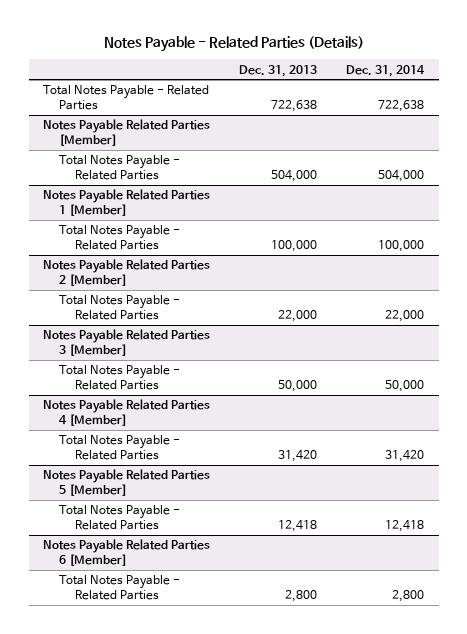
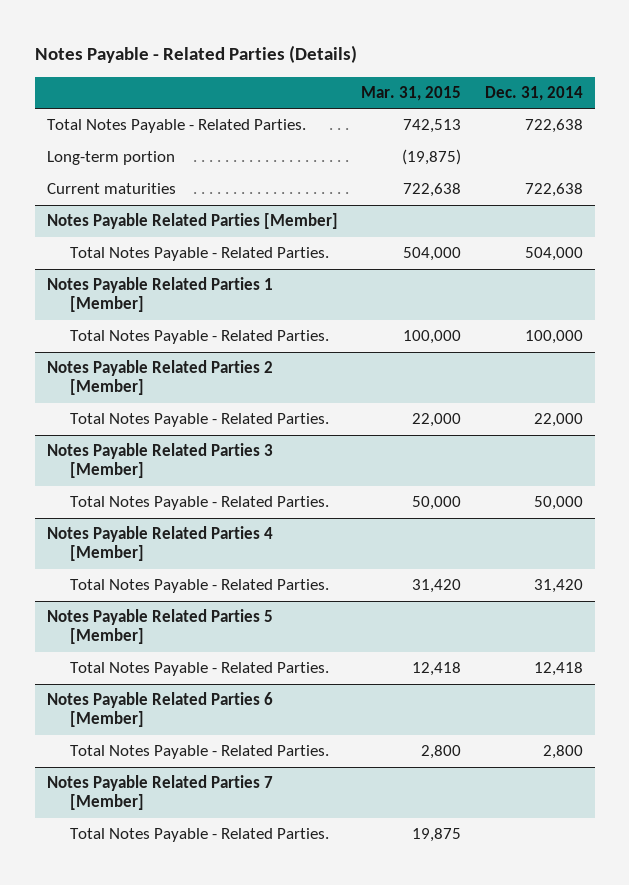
[239,64,318,77] Dec. 31, 2013 -> none
none -> [361,85,462,101] Mar. 31, 2015
none -> [46,119,306,134] Total Notes Payable - Related Parties.
none -> [46,151,175,166] Long-term portion
[43,85,210,111] Total Notes Payable - Related Parties -> [46,183,176,195] Current maturities
[58,155,180,181] Total Notes Payable - Related Parties -> [70,247,330,262] Total Notes Payable - Related Parties.
[58,225,180,251] Total Notes Payable - Related Parties -> [70,330,330,345] Total Notes Payable - Related Parties.
[58,295,180,321] Total Notes Payable - Related Parties -> [70,413,330,428] Total Notes Payable - Related Parties.
[58,365,180,391] Total Notes Payable - Related Parties -> [70,496,330,511] Total Notes Payable - Related Parties.
[58,435,180,461] Total Notes Payable - Related Parties -> [70,579,330,594] Total Notes Payable - Related Parties.
[58,505,180,531] Total Notes Payable - Related Parties -> [70,662,330,677] Total Notes Payable - Related Parties.
[58,575,180,601] Total Notes Payable - Related Parties -> [70,745,330,760] Total Notes Payable - Related Parties.
none -> [46,775,273,811] Notes Payable Related Parties 7 [Member]
none -> [70,828,330,843] Total Notes Payable - Related Parties.

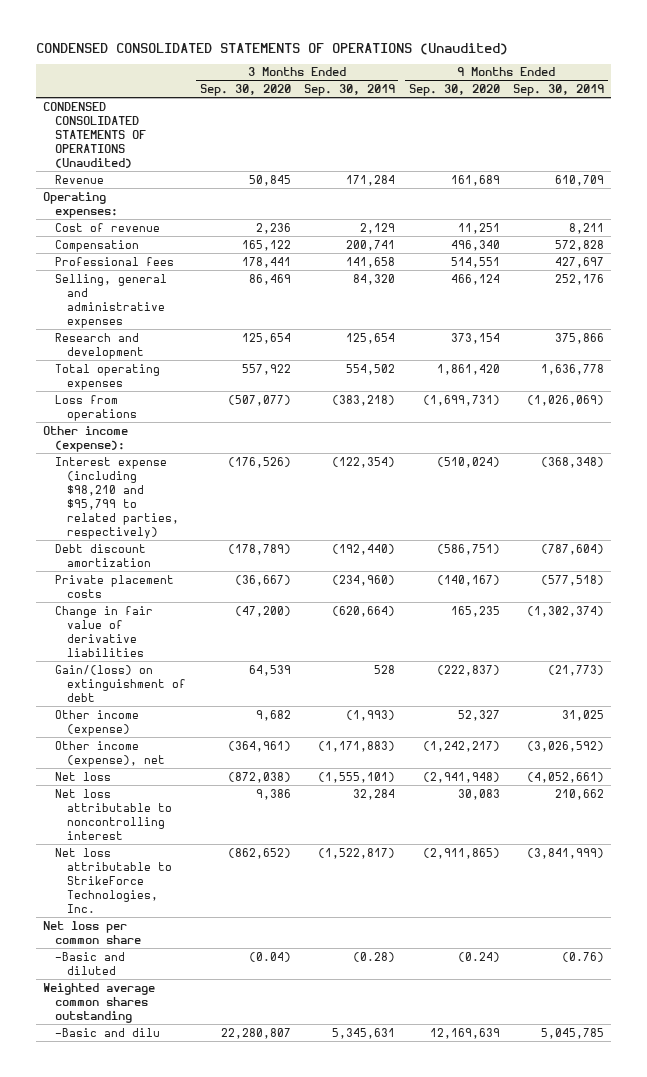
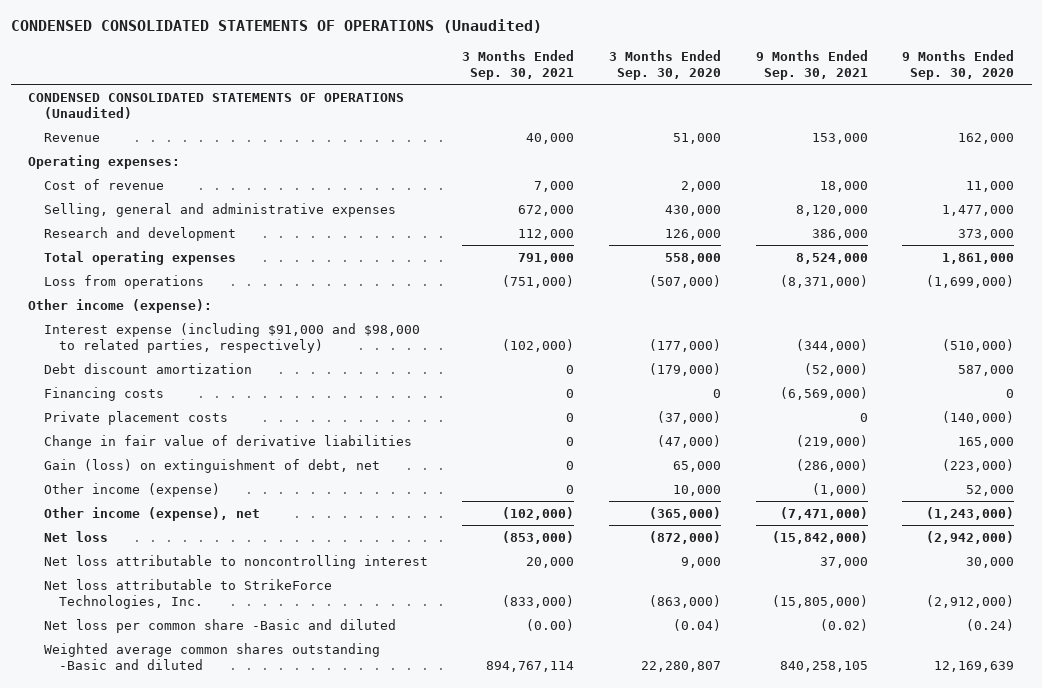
[304,84,396,97] Sep. 30, 2019 -> none
[513,84,605,97] Sep. 30, 2019 -> none
none -> [462,49,575,80] 3 Months Ended Sep. 30, 2021
none -> [755,49,868,80] 9 Months Ended Sep. 30, 2021
[248,174,291,186] 50,845 -> [672,132,721,144] 51,000
[450,174,500,186] 161,689 -> [958,132,1015,144] 162,000
[54,239,139,252] Compensation -> none
[54,256,174,266] Professional fees -> none
[255,222,291,234] 2,236 -> [680,180,721,192] 2,000
[457,222,500,234] 11,251 -> [966,180,1015,192] 11,000
[248,273,291,285] 86,469 -> [664,204,721,216] 430,000
[450,273,500,285] 466,124 -> [942,204,1015,216] 1,477,000
[241,332,291,344] 125,654 -> [664,228,721,240] 126,000
[450,332,500,344] 373,154 -> [958,228,1015,240] 373,000
[241,363,291,375] 557,922 -> [664,252,721,264] 558,000
[436,363,500,375] 1,861,420 -> [942,252,1015,264] 1,861,000
[227,394,291,406] (507,077) -> [648,274,721,288] (507,000)
[422,394,500,406] (1,699,731) -> [926,274,1015,288] (1,699,000)
[42,920,141,944] Net loss per common share -> none
[42,982,155,1023] Weighted average common shares outstanding -> none
[54,456,180,539] Interest expense (including $98,210 and $95,799 to related parties, respectively) -> [43,322,420,353] Interest expense (including $91,000 and $98,000 to related parties, respectively)
[227,456,291,468] (176,526) -> [648,338,721,352] (177,000)
[436,456,500,468] (510,024) -> [942,338,1015,352] (510,000)
[227,543,291,555] (178,789) -> [648,362,721,376] (179,000)
[436,543,500,555] (586,751) -> [958,364,1015,376] 587,000
none -> [43,386,164,401] Financing costs
[234,574,291,586] (36,667) -> [656,410,721,424] (37,000)
[436,574,500,586] (140,167) -> [942,410,1015,424] (140,000)
[234,605,291,617] (47,200) -> [656,434,721,448] (47,000)
[450,605,500,617] 165,235 -> [958,436,1015,448] 165,000
[54,664,187,702] Gain/(loss) on extinguishment of debt -> [43,458,380,473] Gain (loss) on extinguishment of debt, net
[248,664,291,676] 64,539 -> [672,460,721,472] 65,000
[436,664,500,676] (222,837) -> [942,458,1015,472] (223,000)
[255,709,291,721] 9,682 -> [672,484,721,496] 10,000
[457,709,500,721] 52,327 -> [966,484,1015,496] 52,000
[227,740,291,752] (364,961) -> [648,506,721,520] (365,000)
[422,740,500,752] (1,242,217) -> [926,506,1015,520] (1,243,000)
[227,771,291,783] (872,038) -> [648,530,721,544] (872,000)
[422,771,500,783] (2,941,948) -> [926,530,1015,544] (2,942,000)
[255,788,291,800] 9,386 -> [680,556,721,568] 9,000
[457,788,500,800] 30,083 -> [966,556,1015,568] 30,000
[227,847,291,859] (862,652) -> [648,594,721,608] (863,000)
[422,847,500,859] (2,911,865) -> [926,594,1015,608] (2,912,000)
[54,951,125,975] -Basic and diluted -> [43,618,396,633] Net loss per common share -Basic and diluted
[54,1027,160,1037] -Basic and dilu -> [43,642,380,670] Weighted average common shares outstanding -Basic and diluted

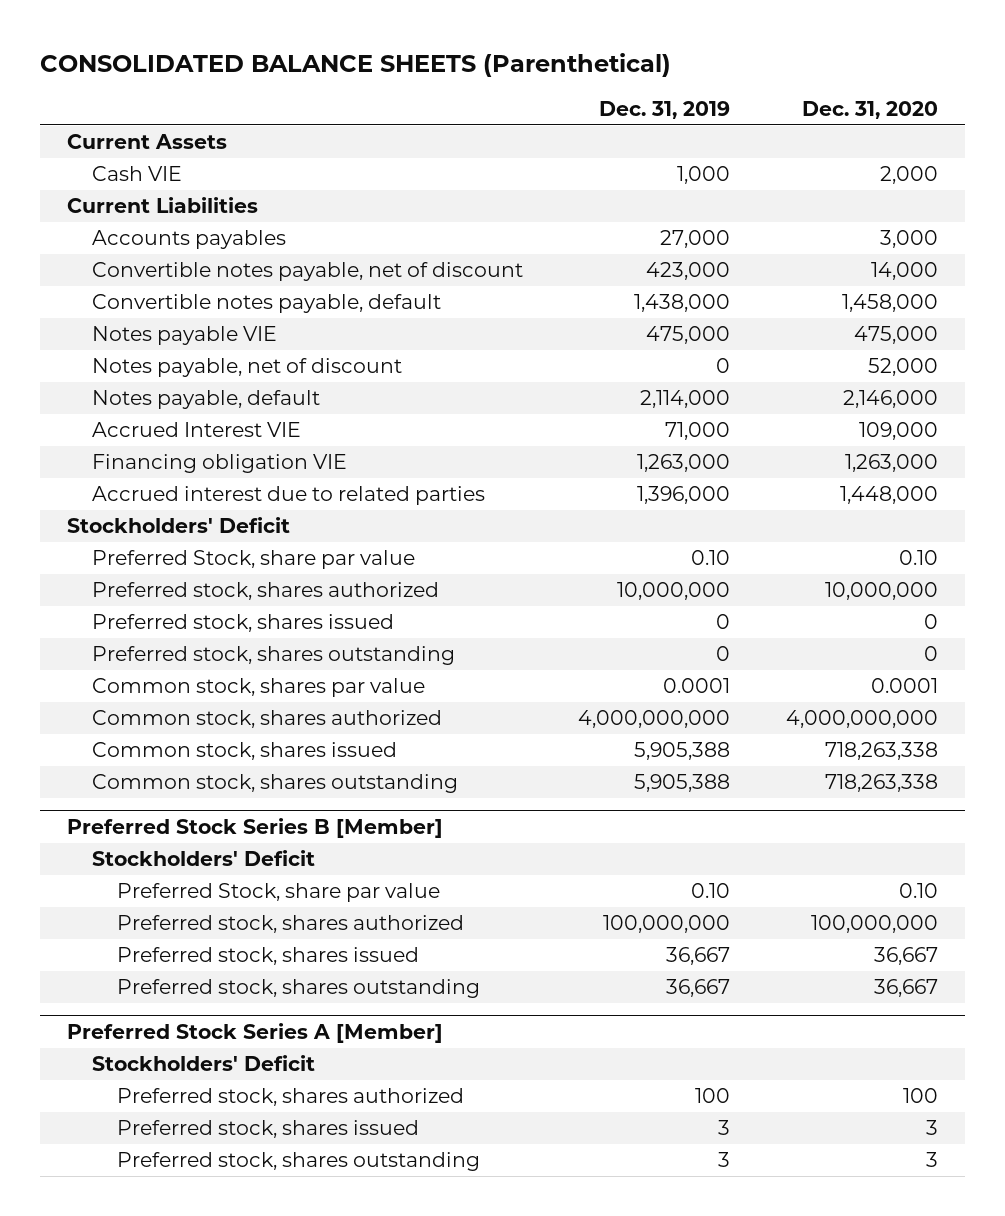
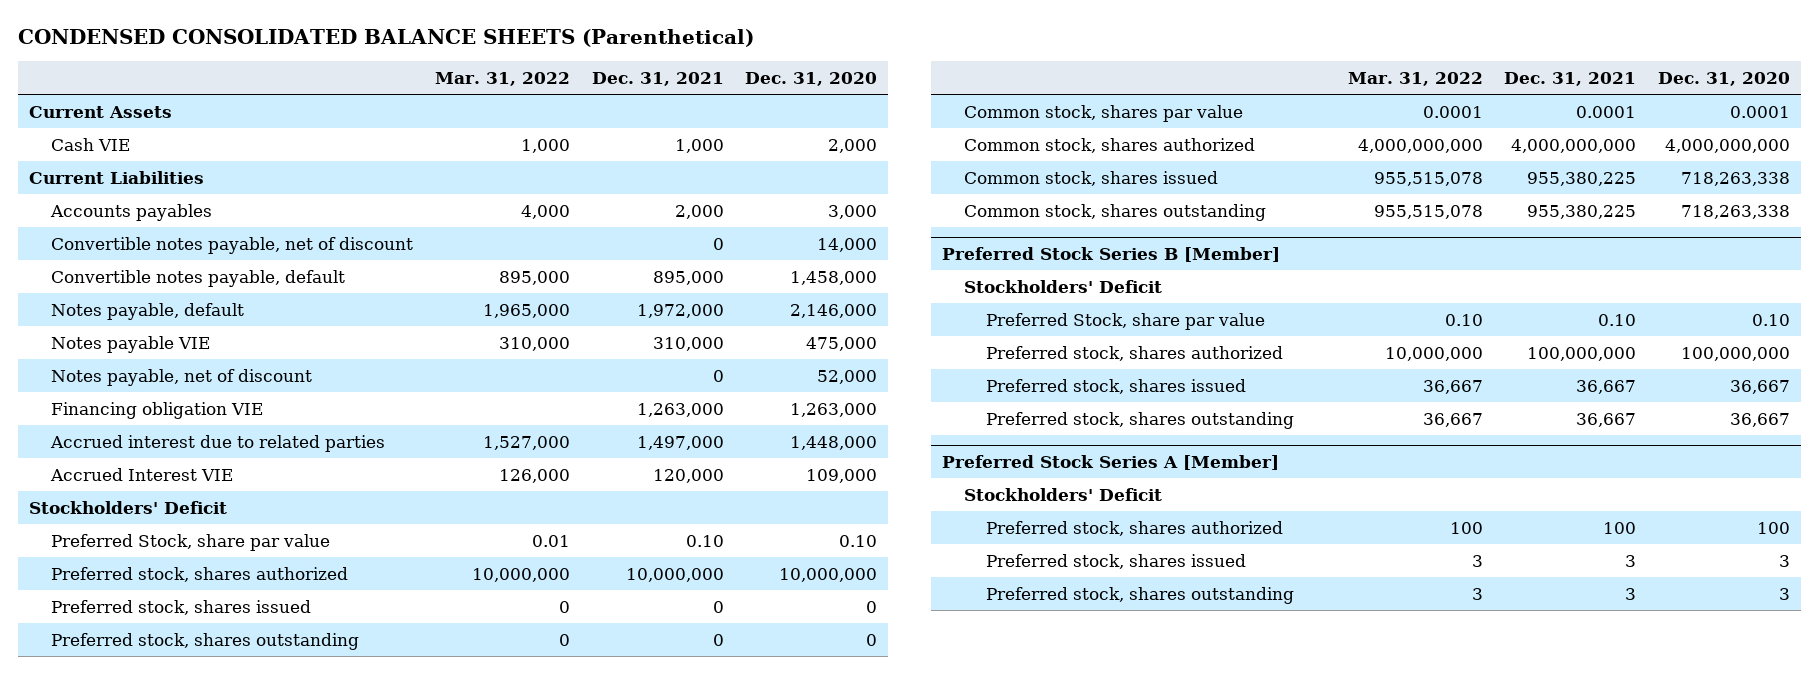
[39,52,671,77] CONSOLIDATED BALANCE SHEETS (Parenthetical) -> [17,29,754,48] CONDENSED CONSOLIDATED BALANCE SHEETS (Parenthetical)
[599,100,731,119] Dec. 31, 2019 -> none
none -> [434,71,570,86] Mar. 31, 2022
none -> [591,71,724,86] Dec. 31, 2021
[92,390,321,410] Notes payable, default -> [50,302,244,320] Notes payable, default
[92,422,302,438] Accrued Interest VIE -> [49,467,233,481] Accrued Interest VIE

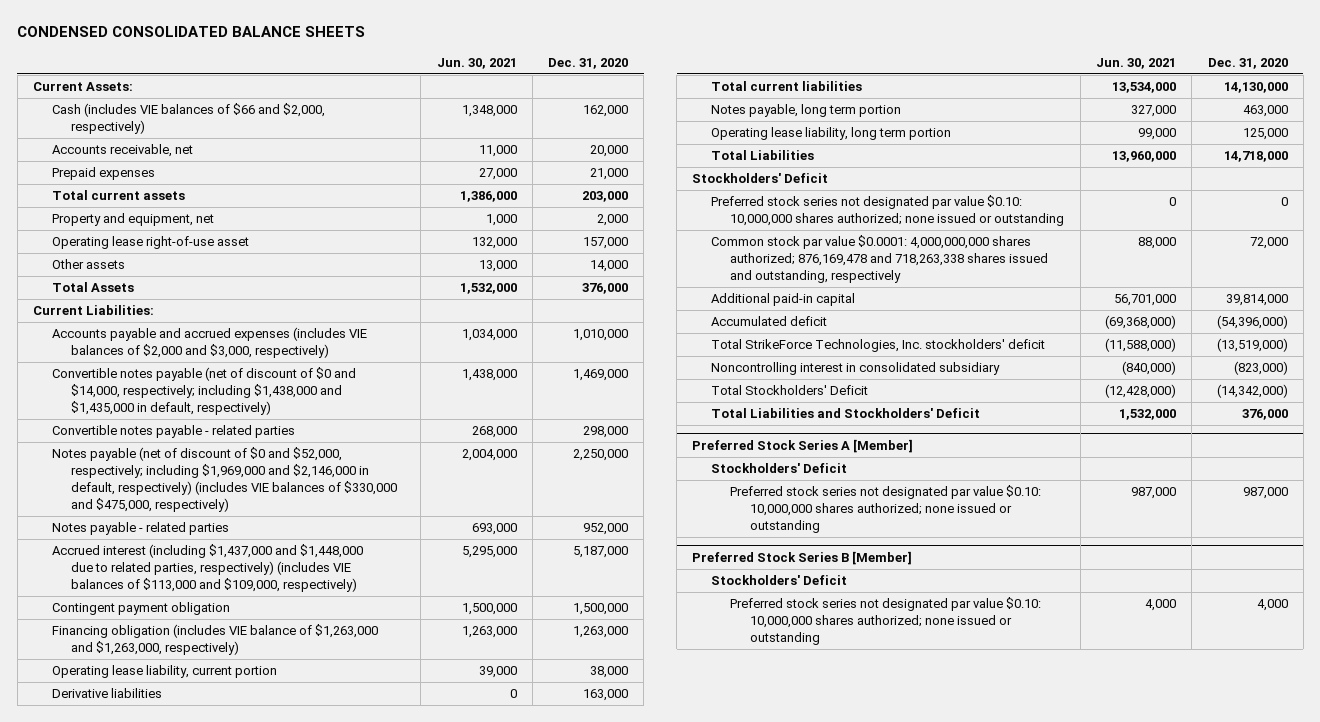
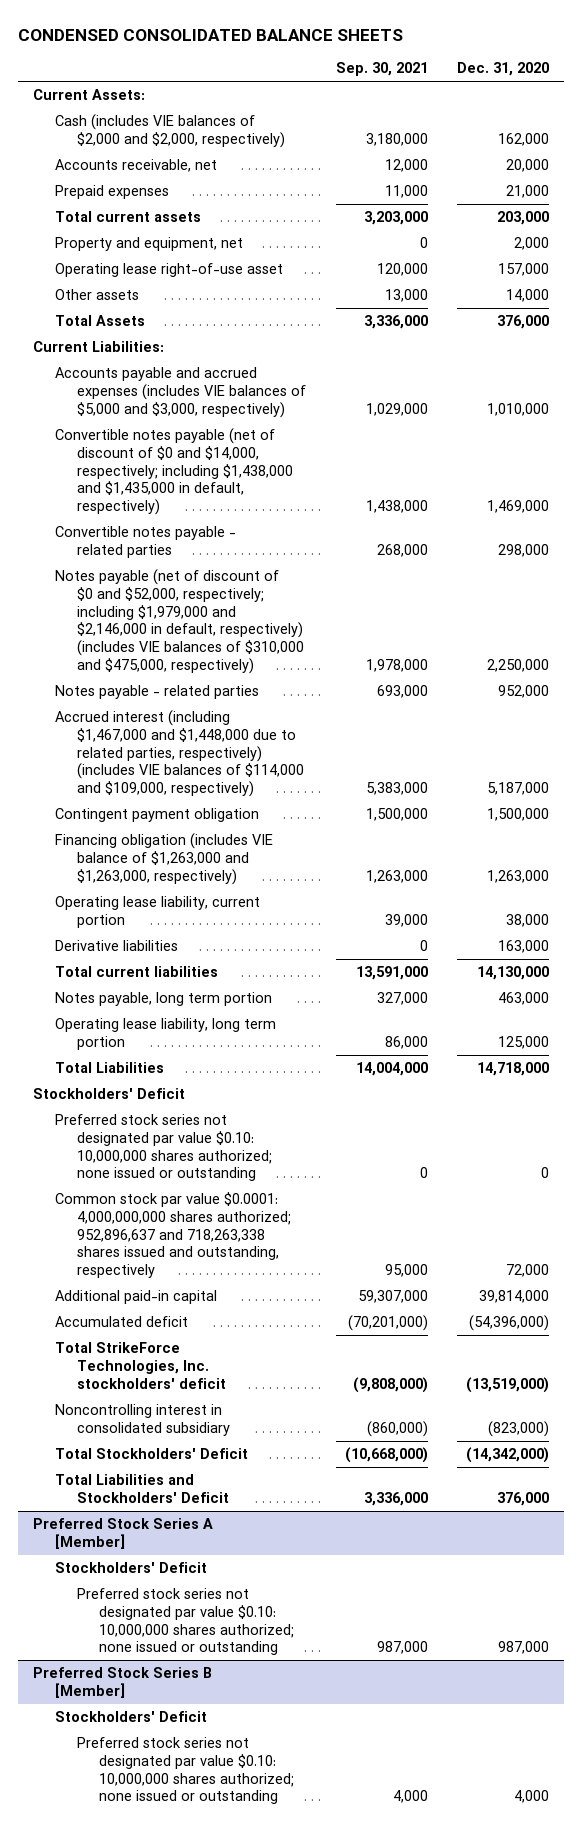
[436,57,517,69] Jun. 30, 2021 -> none
none -> [335,62,428,77] Sep. 30, 2021
[51,103,325,135] Cash (includes VIE balances of $66 and $2,000, respectively) -> [54,114,285,148] Cash (includes VIE balances of $2,000 and $2,000, respectively)
[51,327,367,359] Accounts payable and accrued expenses (includes VIE balances of $2,000 and $3,000, respectively) -> [54,367,306,418] Accounts payable and accrued expenses (includes VIE balances of $5,000 and $3,000, respectively)
[51,447,397,512] Notes payable (net of discount of $0 and $52,000, respectively; including $1,969,000 and $2,146,000 in default, respectively) (includes VIE balances of $330,000 and $475,000, respectively) -> [54,569,304,674] Notes payable (net of discount of $0 and $52,000, respectively; including $1,979,000 and $2,146,000 in default, respectively) (includes VIE balances of $310,000 and $475,000, respectively)
[51,544,363,592] Accrued interest (including $1,437,000 and $1,448,000 due to related parties, respectively) (includes VIE balances of $113,000 and $109,000, respectively) -> [54,710,304,798] Accrued interest (including $1,467,000 and $1,448,000 due to related parties, respectively) (includes VIE balances of $114,000 and $109,000, respectively)
[711,235,1049,283] Common stock par value $0.0001: 4,000,000,000 shares authorized; 876,169,478 and 718,263,338 shares issued and outstanding, respectively -> [54,1192,291,1279] Common stock par value $0.0001: 4,000,000,000 shares authorized; 952,896,637 and 718,263,338 shares issued and outstanding, respectively

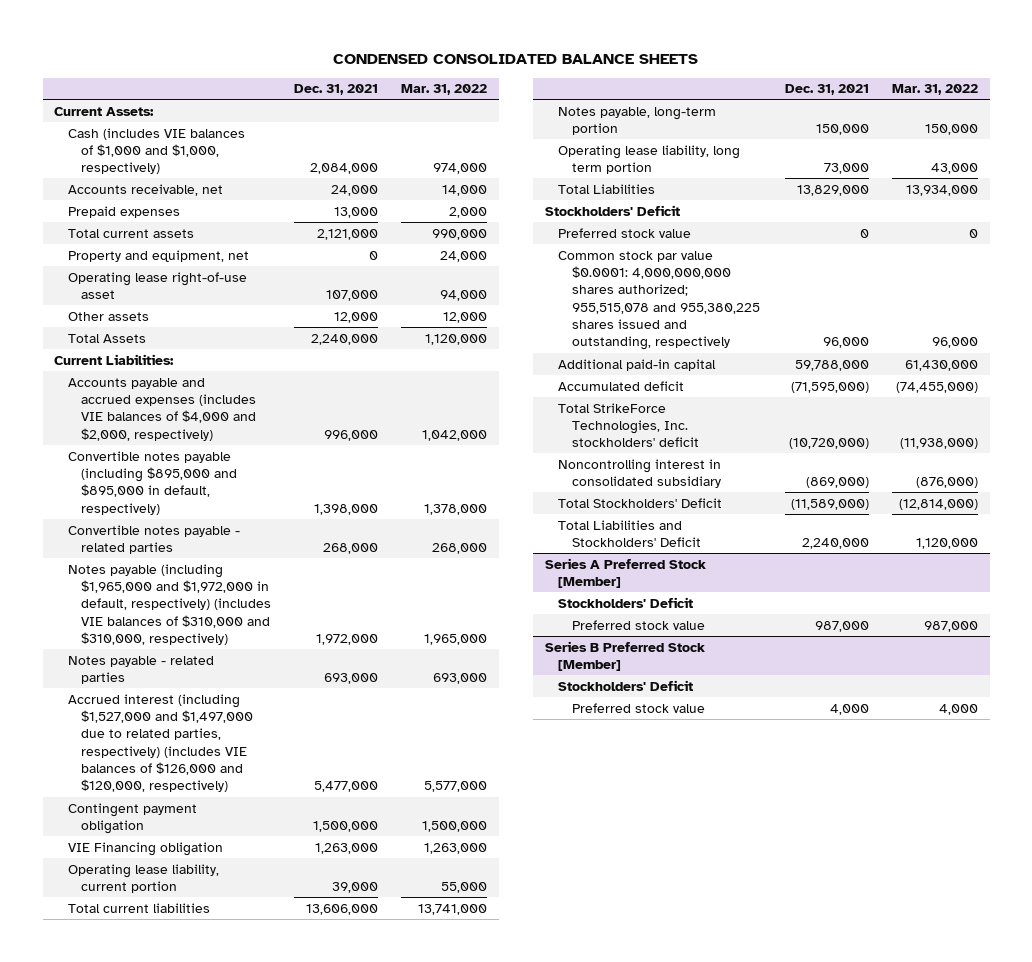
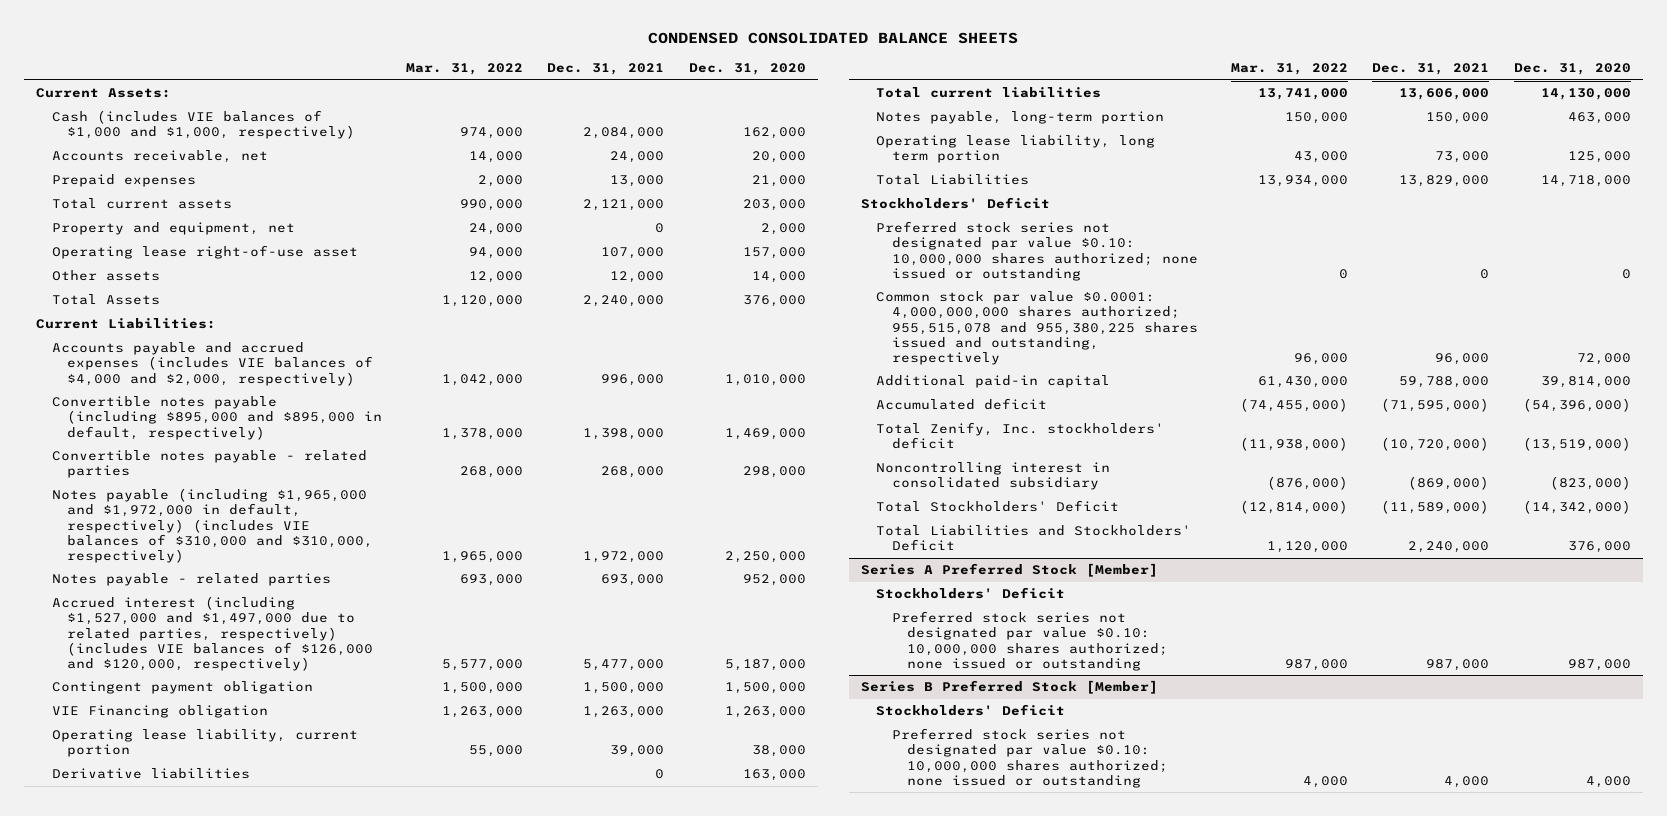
none -> [688,63,806,76] Dec. 31, 2020
none -> [51,768,250,780] Derivative liabilities
[558,227,692,238] Preferred stock value -> [876,221,1198,281] Preferred stock series not designated par value $0.10: 10,000,000 shares authorized; none issued or outstanding
[558,402,700,448] Total StrikeForce Technologies, Inc. stockholders' deficit -> [876,422,1165,450] Total Zenify, Inc. stockholders' deficit
[572,619,706,630] Preferred stock value -> [891,611,1168,671] Preferred stock series not designated par value $0.10: 10,000,000 shares authorized; none issued or outstanding
[572,702,706,713] Preferred stock value -> [891,728,1168,788] Preferred stock series not designated par value $0.10: 10,000,000 shares authorized; none issued or outstanding

